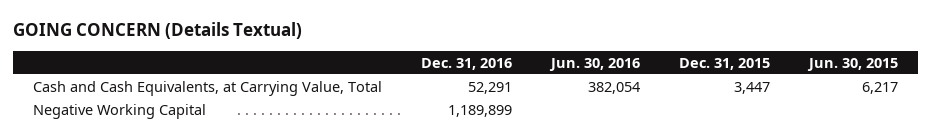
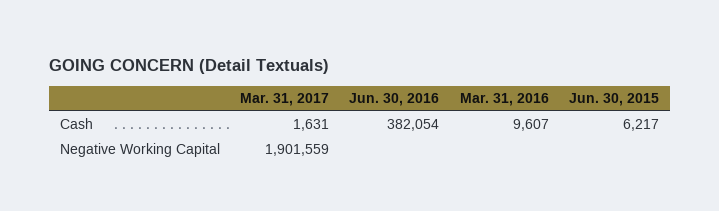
[13,22,303,40] GOING CONCERN (Details Textual) -> [49,59,330,75] GOING CONCERN (Detail Textuals)
[420,57,512,70] Dec. 31, 2016 -> none
[679,57,771,70] Dec. 31, 2015 -> none
none -> [240,93,330,107] Mar. 31, 2017
none -> [459,93,549,107] Mar. 31, 2016
[32,80,382,96] Cash and Cash Equivalents, at Carrying Value, Total -> [59,118,93,130] Cash

